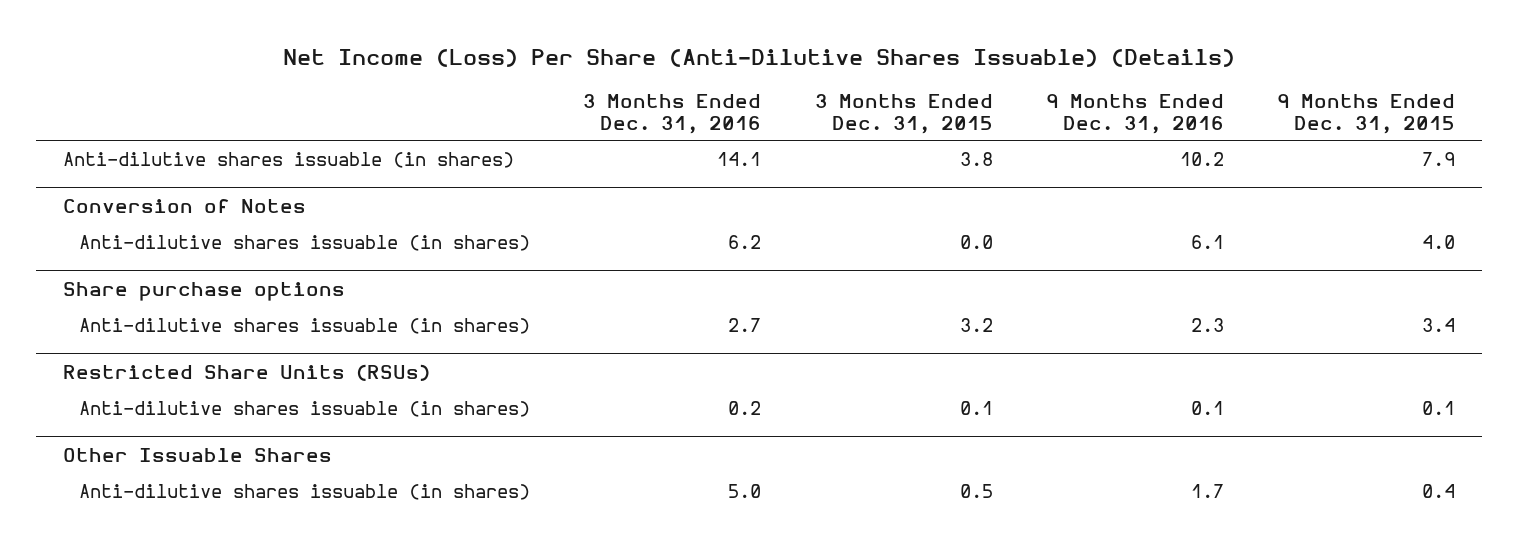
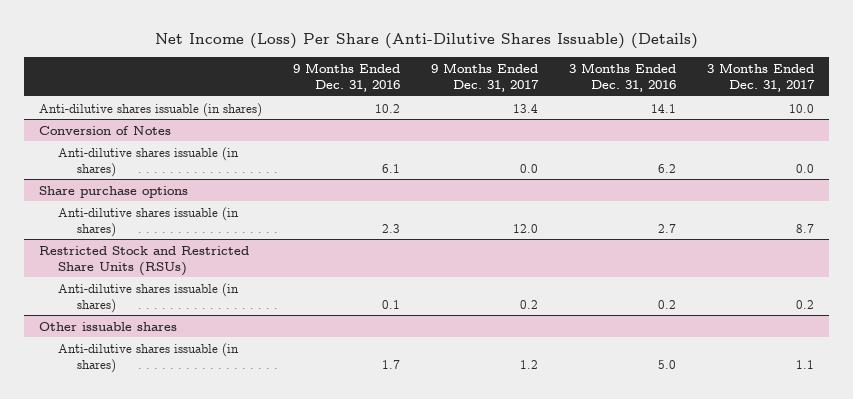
[814,93,993,134] 3 Months Ended Dec. 31, 2015 -> none
[1277,93,1456,134] 9 Months Ended Dec. 31, 2015 -> none
none -> [431,62,540,92] 9 Months Ended Dec. 31, 2017
none -> [707,62,816,92] 3 Months Ended Dec. 31, 2017
[62,363,430,381] Restricted Share Units (RSUs) -> [39,245,250,276] Restricted Stock and Restricted Share Units (RSUs)
[62,447,332,462] Other Issuable Shares -> [39,321,178,331] Other issuable shares

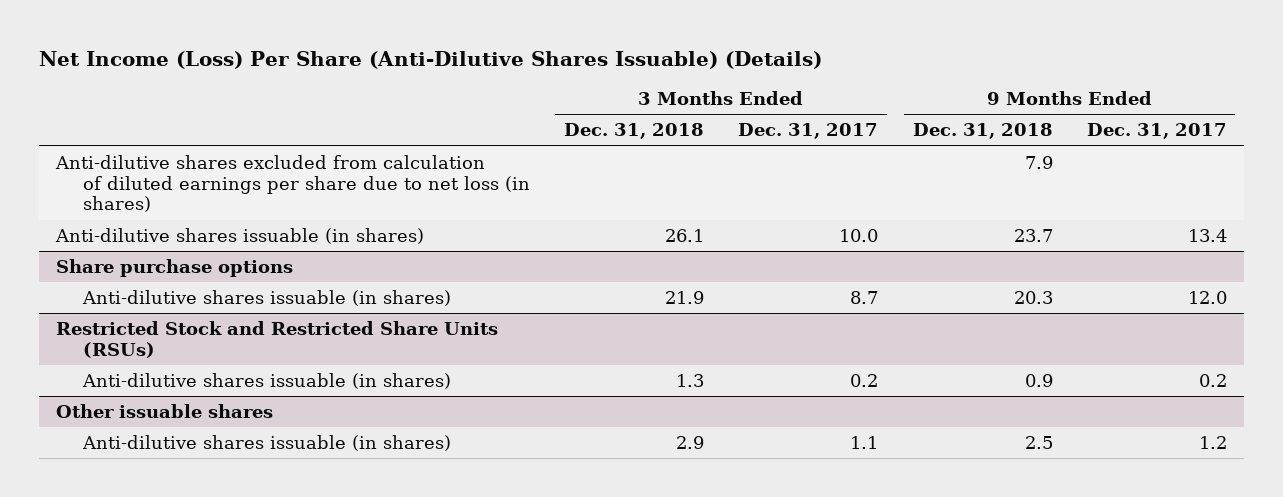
[293,62,401,92] 9 Months Ended Dec. 31, 2016 -> none
[569,62,677,92] 3 Months Ended Dec. 31, 2016 -> none
none -> [564,123,705,140] Dec. 31, 2018
none -> [912,123,1053,140] Dec. 31, 2018
none -> [55,154,530,213] Anti-dilutive shares excluded from calculation of diluted earnings per share due to net loss (in shares)
[39,125,172,135] Conversion of Notes -> none
[58,146,240,177] Anti-dilutive shares issuable (in shares) -> none

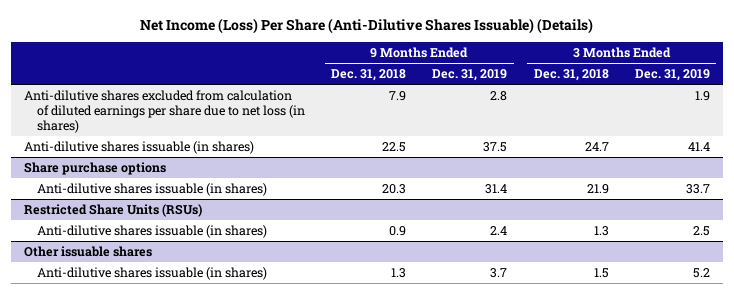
[738,123,879,140] Dec. 31, 2017 -> none
[1086,123,1227,140] Dec. 31, 2017 -> none
none -> [432,69,508,82] Dec. 31, 2019
none -> [634,69,710,82] Dec. 31, 2019
[665,228,705,242] 26.1 -> [584,141,609,151] 24.7
[1013,228,1053,242] 23.7 -> [382,141,407,152] 22.5
[56,320,499,358] Restricted Stock and Restricted Share Units (RSUs) -> [23,203,202,217] Restricted Share Units (RSUs)
[676,435,705,449] 2.9 -> [593,267,609,278] 1.5
[1024,435,1053,449] 2.5 -> [391,267,407,278] 1.3

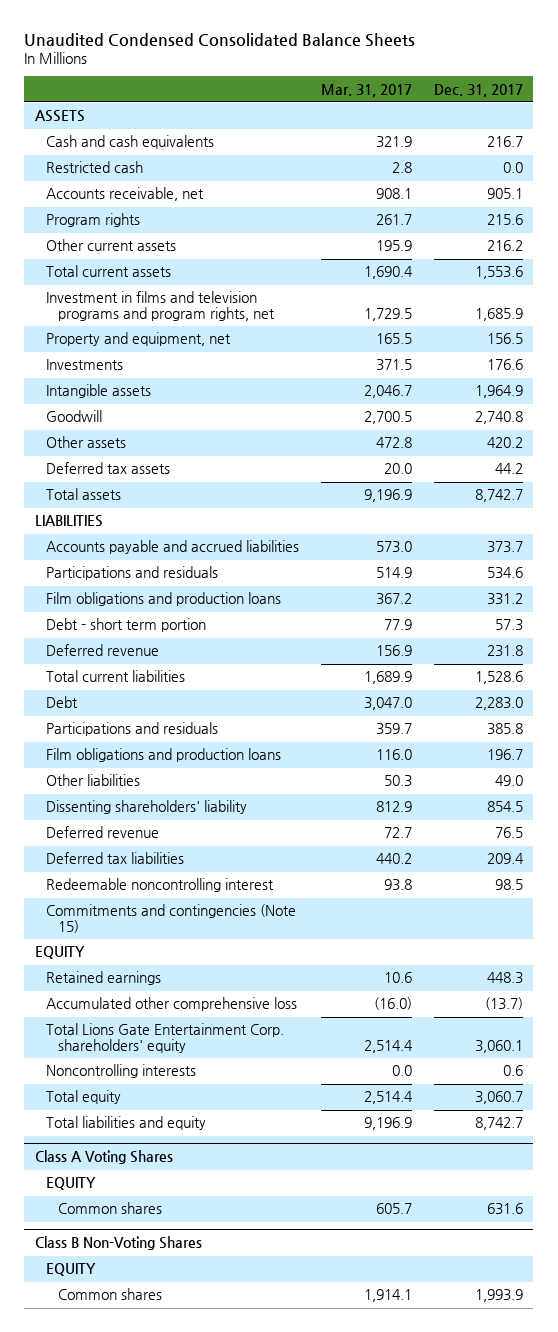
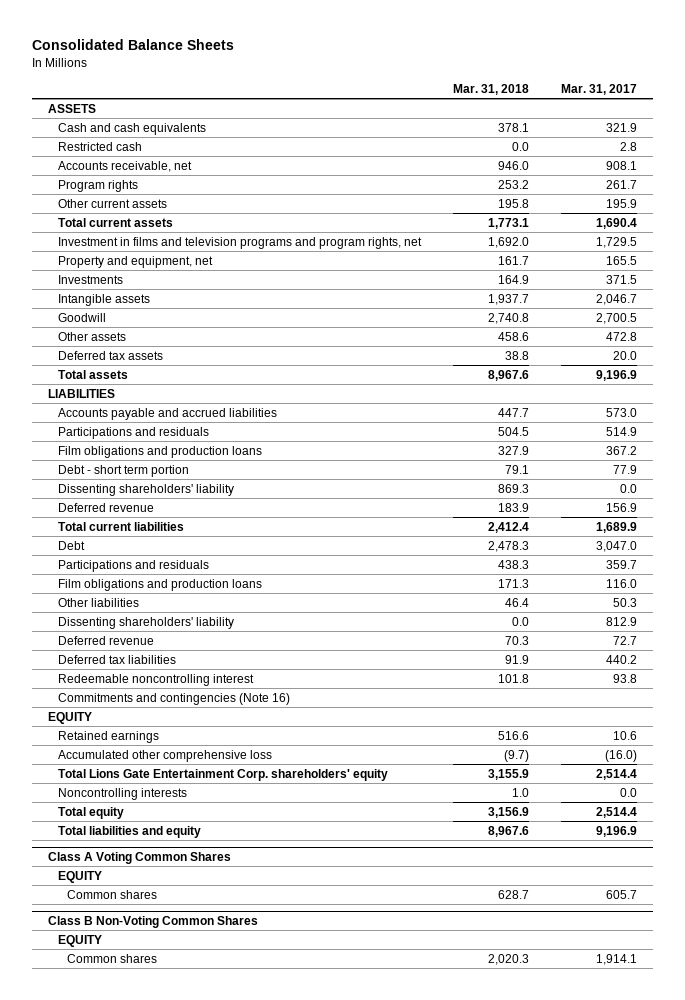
[24,32,416,47] Unaudited Condensed Consolidated Balance Sheets -> [31,39,234,51] Consolidated Balance Sheets
[433,83,523,97] Dec. 31, 2017 -> none
none -> [452,83,529,95] Mar. 31, 2018
none -> [57,483,234,496] Dissenting shareholders' liability
[46,904,297,934] Commitments and contingencies (Note 15) -> [57,692,290,705] Commitments and contingencies (Note 16)
[35,1150,174,1165] Class A Voting Shares -> [47,851,231,864] Class A Voting Common Shares
[35,1236,203,1251] Class B Non-Voting Shares -> [47,915,258,928] Class B Non-Voting Common Shares

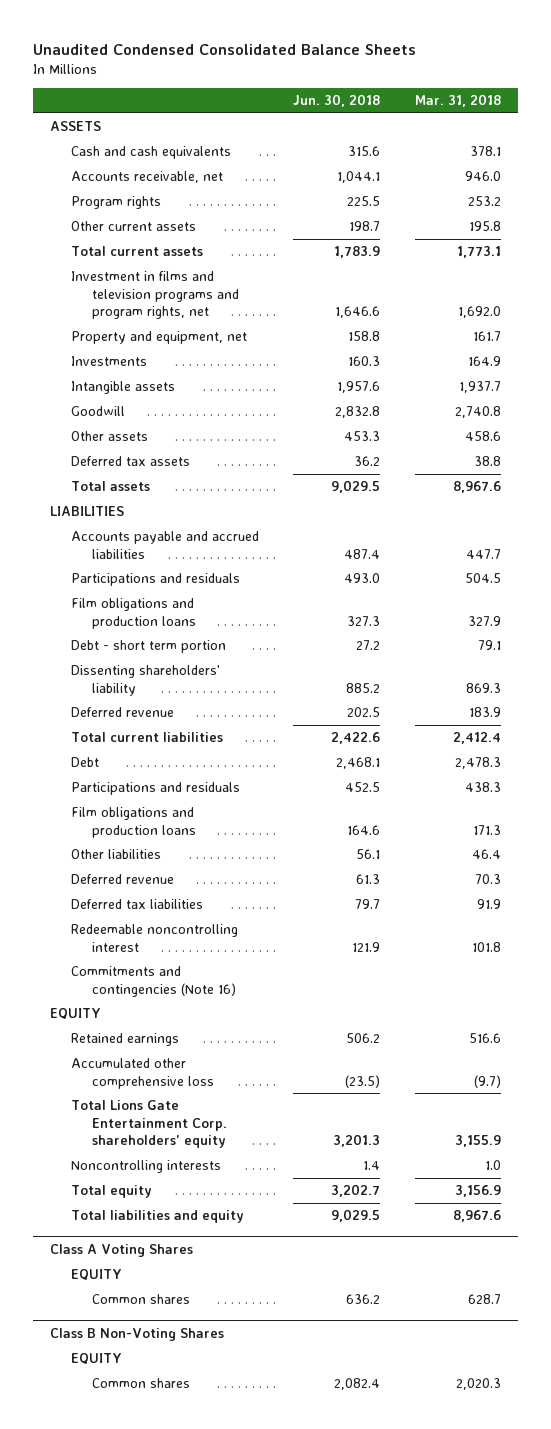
[31,39,234,51] Consolidated Balance Sheets -> [33,44,417,56] Unaudited Condensed Consolidated Balance Sheets
[560,83,637,95] Mar. 31, 2017 -> none
none -> [293,94,381,108] Jun. 30, 2018
[57,141,142,151] Restricted cash -> none
[57,616,234,629] Dissenting shareholders' liability -> none
[47,851,231,864] Class A Voting Common Shares -> [50,1243,194,1257] Class A Voting Shares
[47,915,258,928] Class B Non-Voting Common Shares -> [50,1327,225,1341] Class B Non-Voting Shares

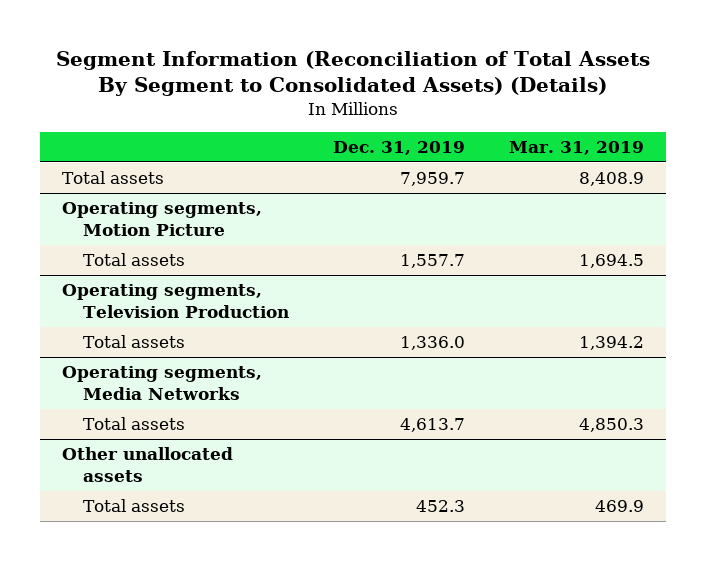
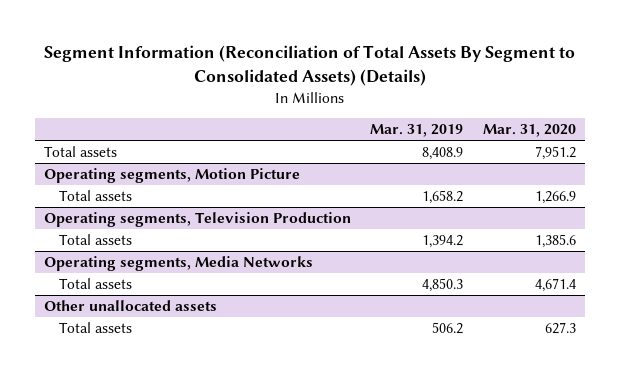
[332,140,465,155] Dec. 31, 2019 -> none
none -> [482,124,576,138] Mar. 31, 2020
[578,254,644,269] 1,694.5 -> [422,190,464,205] 1,658.2
[594,500,644,513] 469.9 -> [432,322,464,335] 506.2

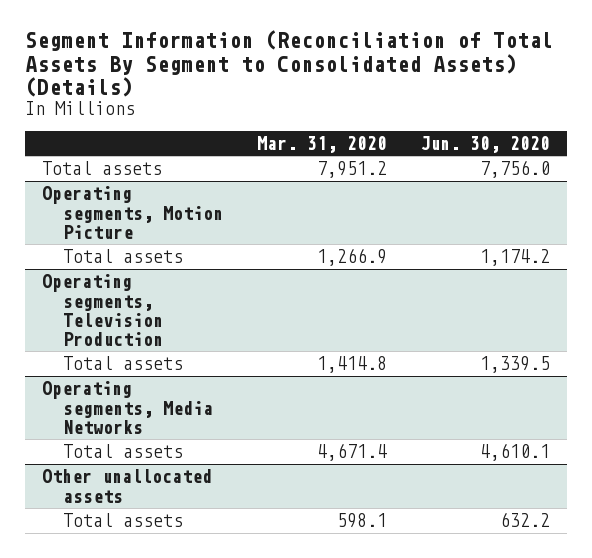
[370,124,464,138] Mar. 31, 2019 -> none
none -> [420,135,551,153] Jun. 30, 2020
[534,234,576,249] 1,385.6 -> [316,356,387,374] 1,414.8
[544,322,576,335] 627.3 -> [336,513,387,529] 598.1

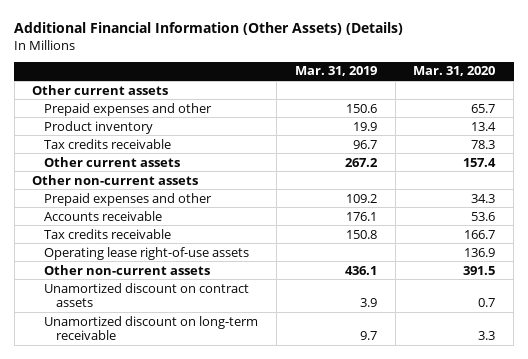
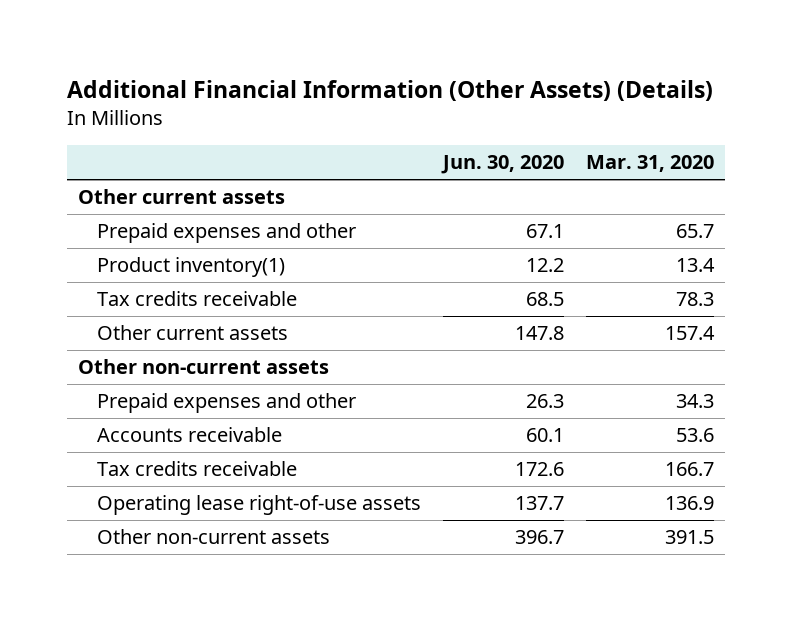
[294,66,377,77] Mar. 31, 2019 -> none
none -> [441,155,565,175] Jun. 30, 2020
[44,120,154,134] Product inventory -> [97,257,286,278] Product inventory(1)
[44,282,250,308] Unamortized discount on contract assets -> none
[44,315,259,341] Unamortized discount on long-term receivable -> none

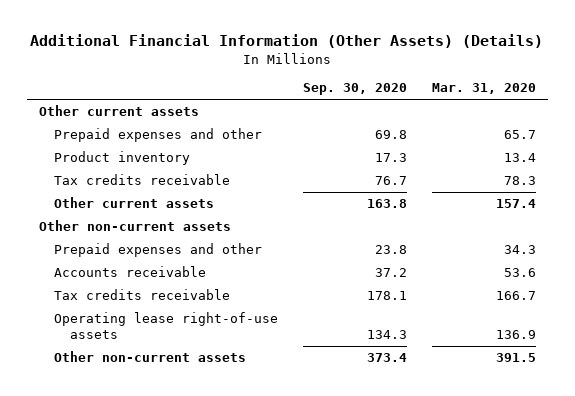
[441,155,565,175] Jun. 30, 2020 -> none
none -> [303,83,408,96] Sep. 30, 2020
[97,257,286,278] Product inventory(1) -> [54,151,191,166] Product inventory

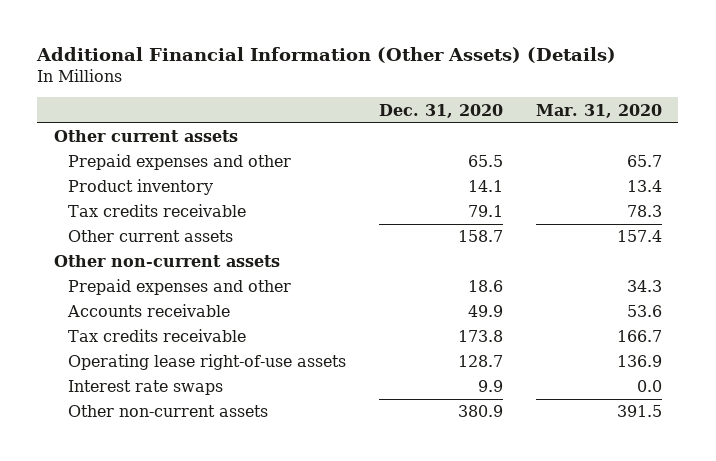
[303,83,408,96] Sep. 30, 2020 -> none
none -> [379,103,504,118] Dec. 31, 2020
none -> [67,380,223,396] Interest rate swaps

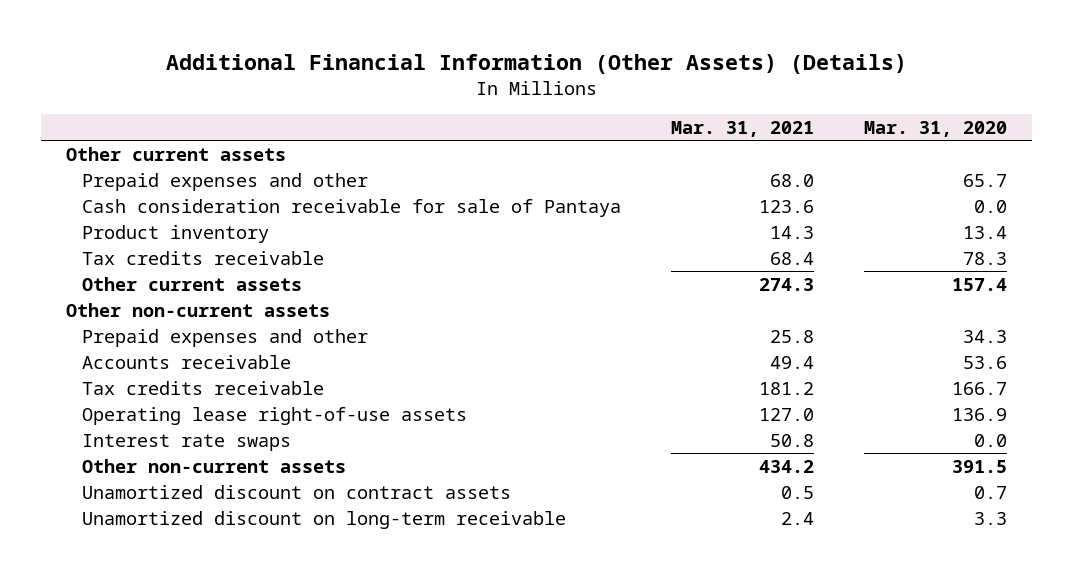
[379,103,504,118] Dec. 31, 2020 -> none
none -> [671,120,815,137] Mar. 31, 2021
none -> [82,198,622,217] Cash consideration receivable for sale of Pantaya
none -> [82,484,512,499] Unamortized discount on contract assets
none -> [82,510,567,529] Unamortized discount on long-term receivable

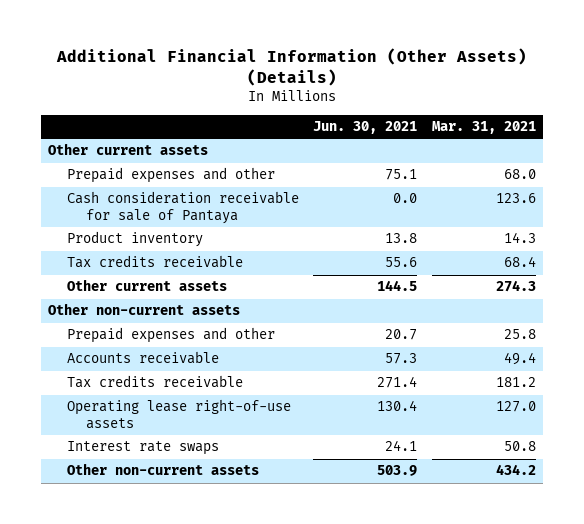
[864,120,1008,137] Mar. 31, 2020 -> none
none -> [313,121,418,135] Jun. 30, 2021
[82,484,512,499] Unamortized discount on contract assets -> none
[82,510,567,529] Unamortized discount on long-term receivable -> none

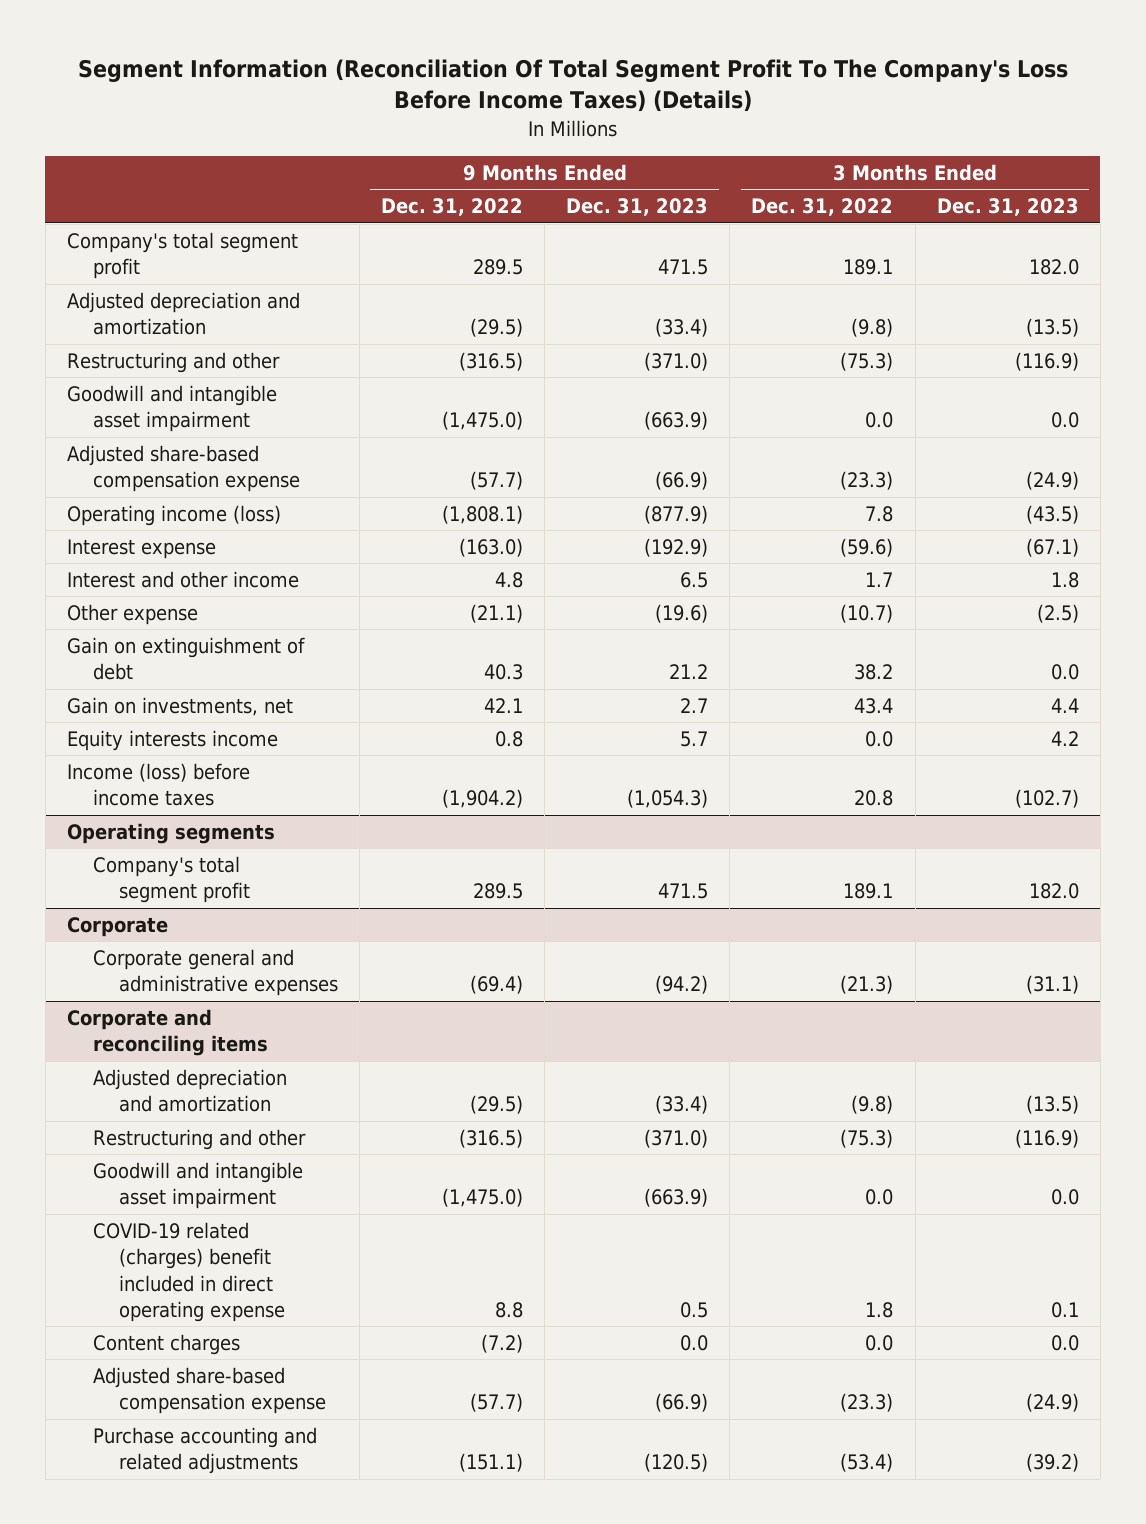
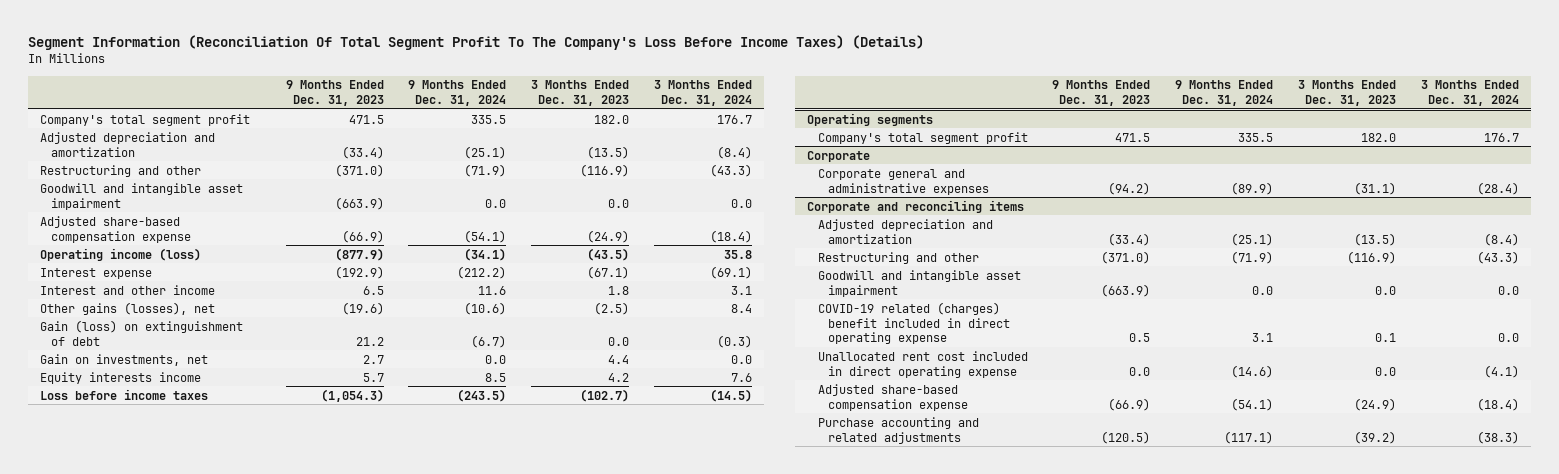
[381,198,524,217] Dec. 31, 2022 -> none
[751,198,894,217] Dec. 31, 2022 -> none
none -> [408,80,507,107] 9 Months Ended Dec. 31, 2024
none -> [653,80,752,107] 3 Months Ended Dec. 31, 2024
[67,604,199,626] Other expense -> [40,301,216,315] Other gains (losses), net
[67,637,306,681] Gain on extinguishment of debt -> [40,319,244,346] Gain (loss) on extinguishment of debt
[67,763,251,807] Income (loss) before income taxes -> [40,388,209,400] Loss before income taxes
[92,1334,240,1356] Content charges -> none
none -> [817,350,1028,378] Unallocated rent cost included in direct operating expense

